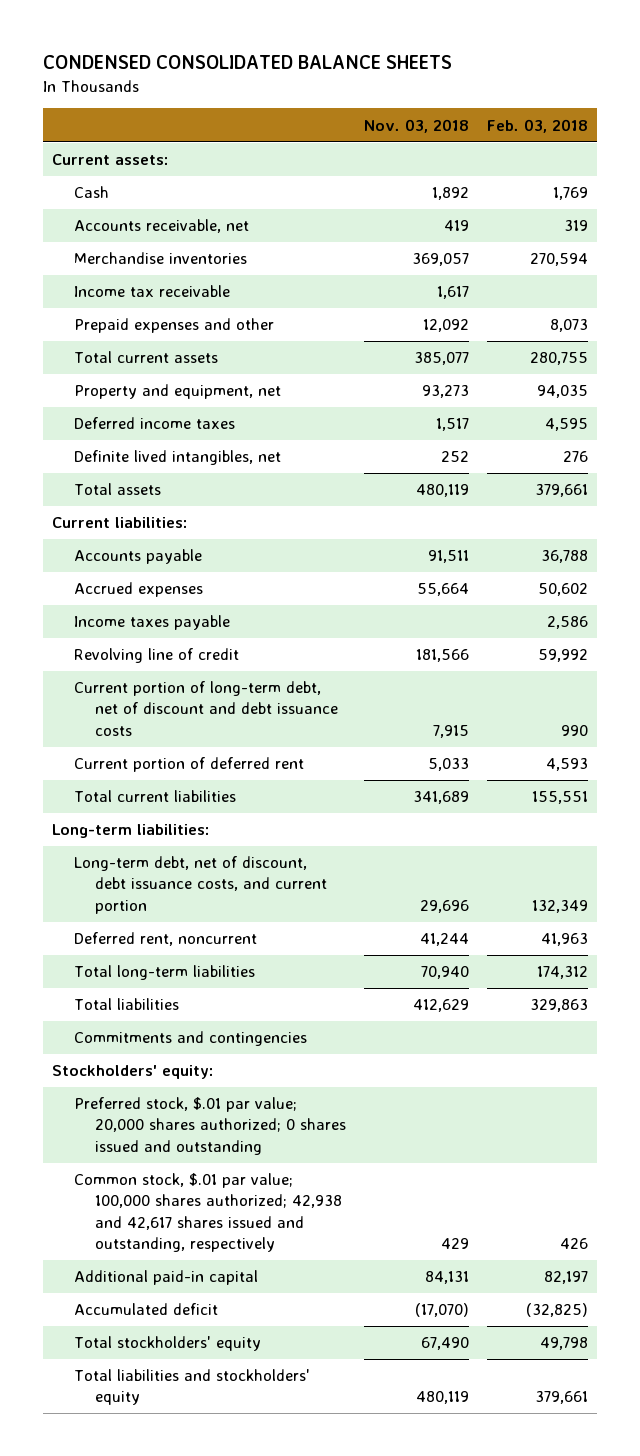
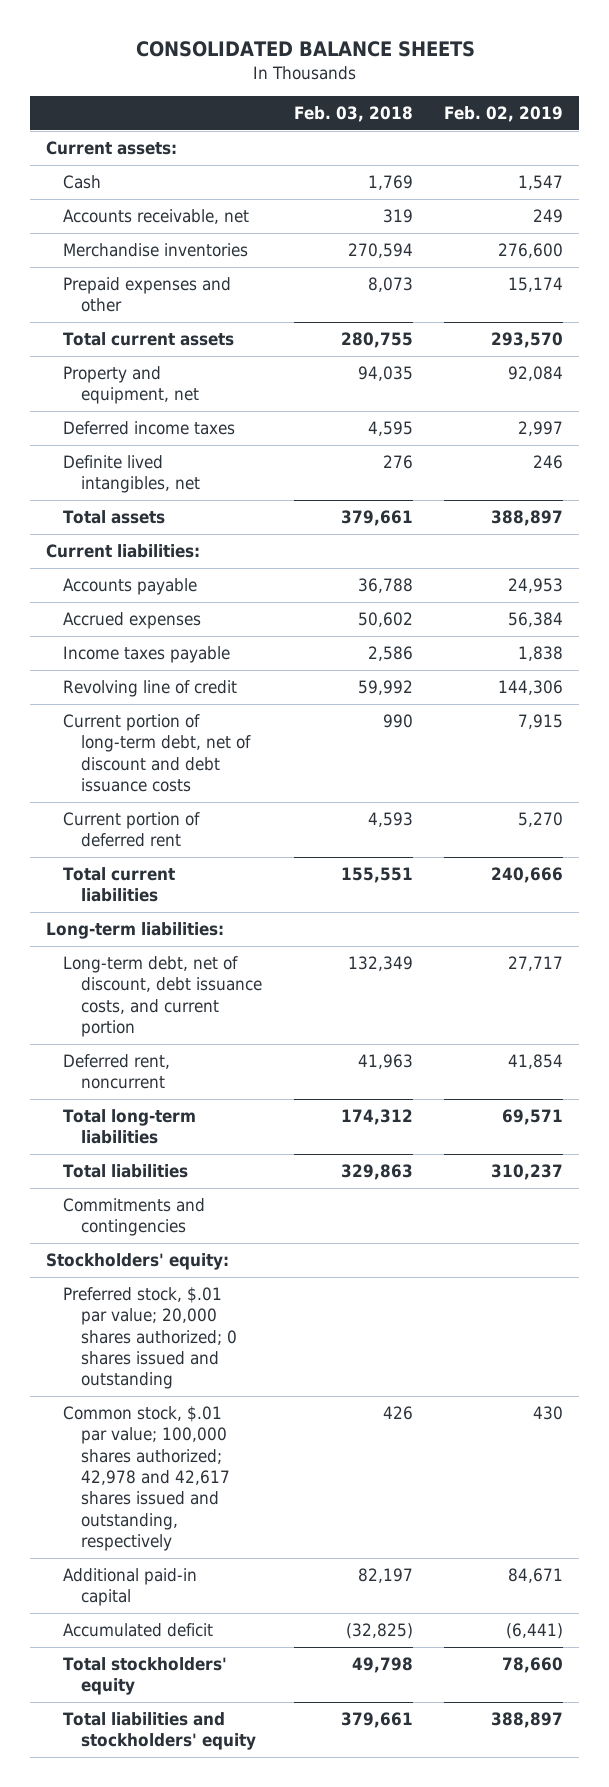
[43,55,453,70] CONDENSED CONSOLIDATED BALANCE SHEETS -> [135,41,475,58] CONSOLIDATED BALANCE SHEETS
[363,118,469,133] Nov. 03, 2018 -> none
none -> [444,105,564,122] Feb. 02, 2019
[73,285,230,298] Income tax receivable -> none
[73,1173,342,1252] Common stock, $.01 par value; 100,000 shares authorized; 42,938 and 42,617 shares issued and outstanding, respectively -> [63,1406,230,1552] Common stock, $.01 par value; 100,000 shares authorized; 42,978 and 42,617 shares issued and outstanding, respectively

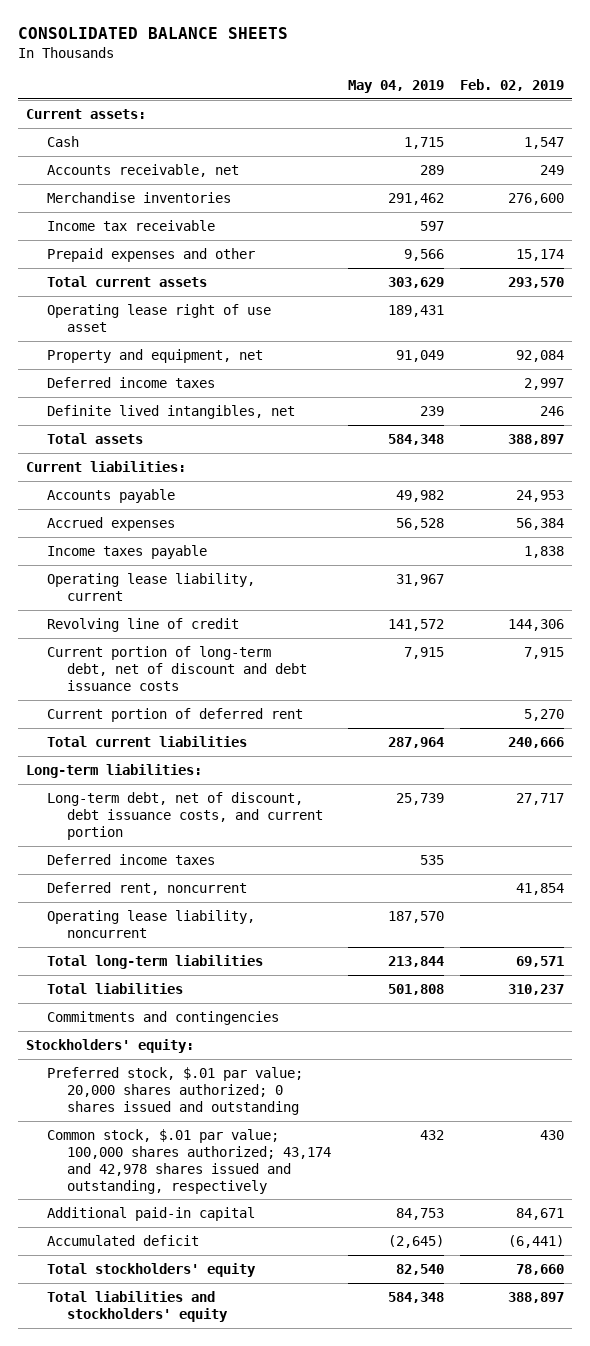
[293,105,413,122] Feb. 03, 2018 -> none
none -> [347,80,444,94] May 04, 2019
none -> [46,219,215,231] Income tax receivable
none -> [46,303,271,332] Operating lease right of use asset
none -> [46,572,255,601] Operating lease liability, current
none -> [46,853,215,865] Deferred income taxes
none -> [46,909,255,938] Operating lease liability, noncurrent
[63,1406,230,1552] Common stock, $.01 par value; 100,000 shares authorized; 42,978 and 42,617 shares issued and outstanding, respectively -> [46,1128,332,1194] Common stock, $.01 par value; 100,000 shares authorized; 43,174 and 42,978 shares issued and outstanding, respectively

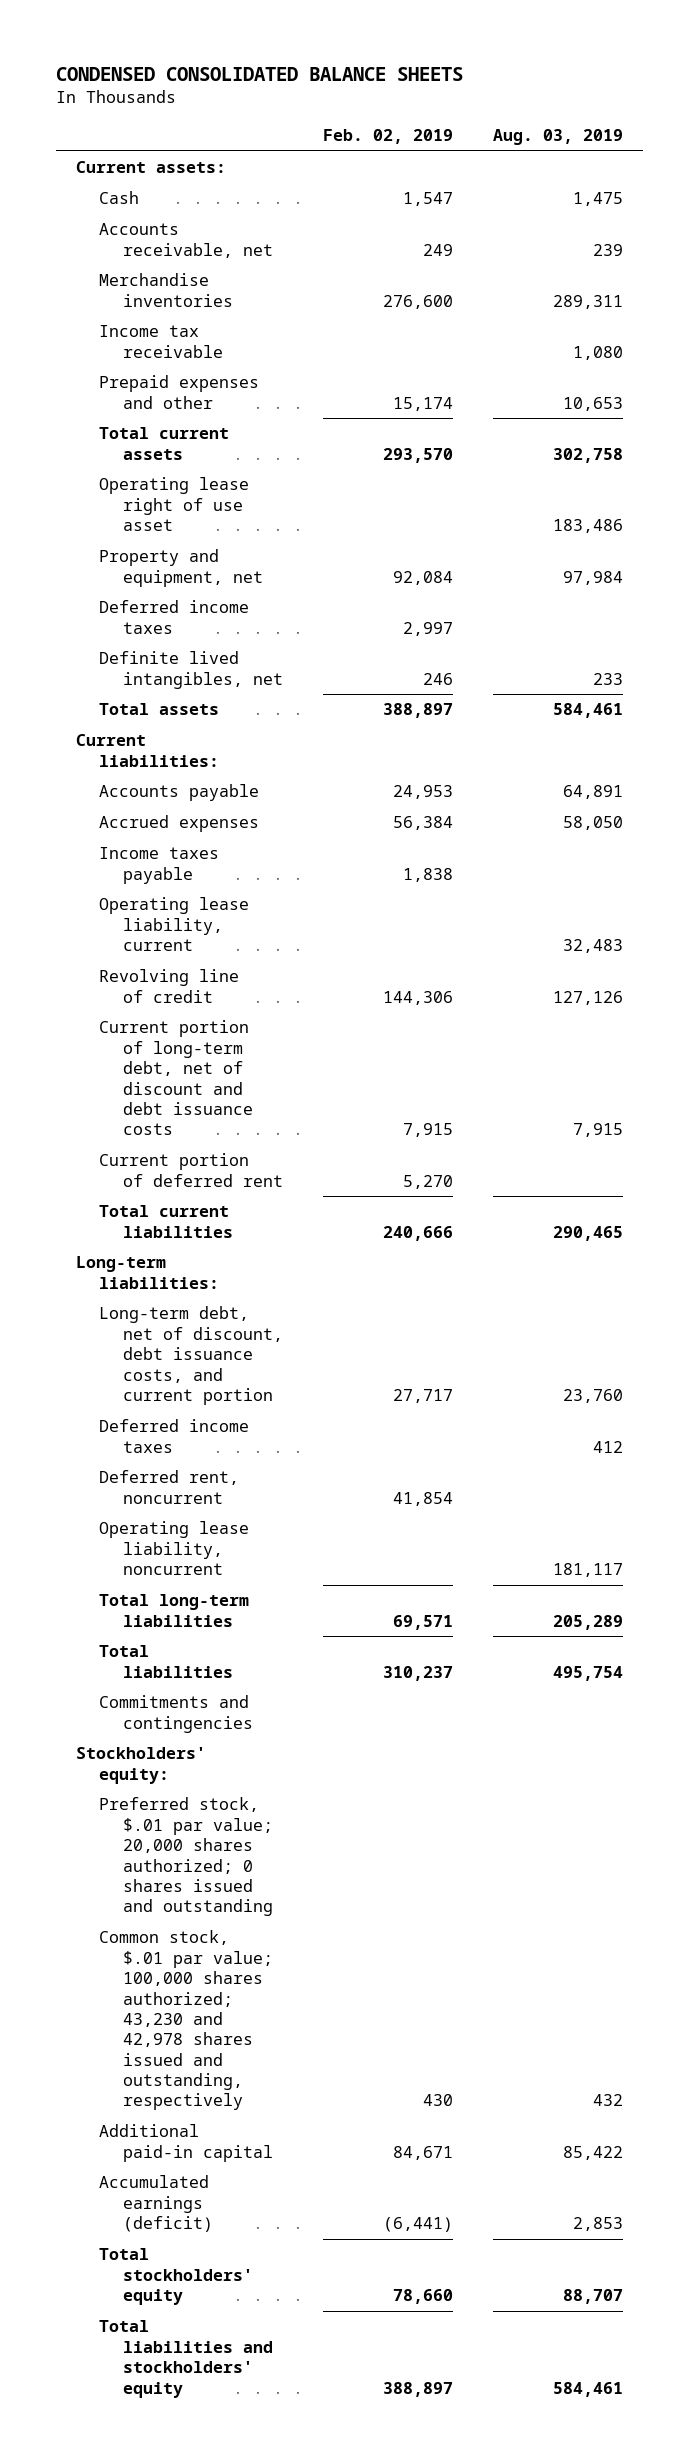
[18,27,289,40] CONSOLIDATED BALANCE SHEETS -> [55,67,463,82] CONDENSED CONSOLIDATED BALANCE SHEETS
[347,80,444,94] May 04, 2019 -> none
none -> [492,129,623,146] Aug. 03, 2019
[46,1128,332,1194] Common stock, $.01 par value; 100,000 shares authorized; 43,174 and 42,978 shares issued and outstanding, respectively -> [99,1930,273,2111] Common stock, $.01 par value; 100,000 shares authorized; 43,230 and 42,978 shares issued and outstanding, respectively
[46,1234,199,1246] Accumulated deficit -> [99,2175,213,2233] Accumulated earnings (deficit)

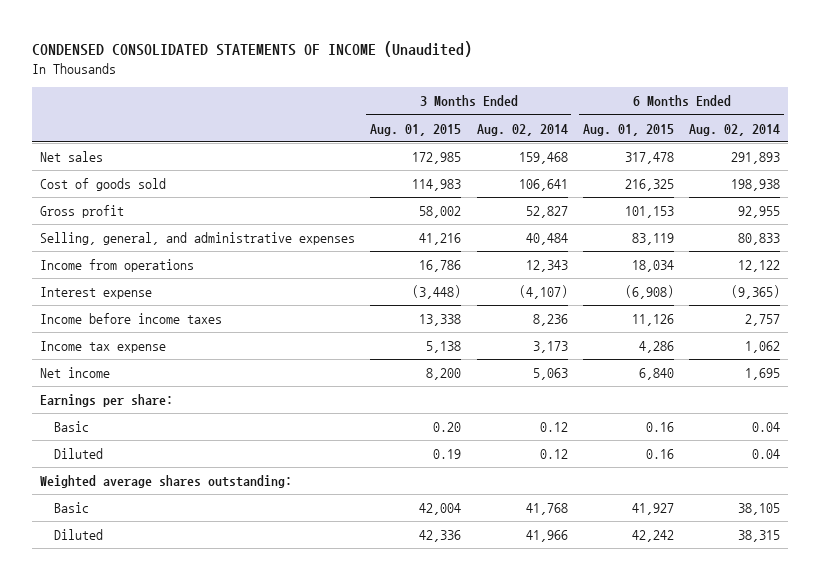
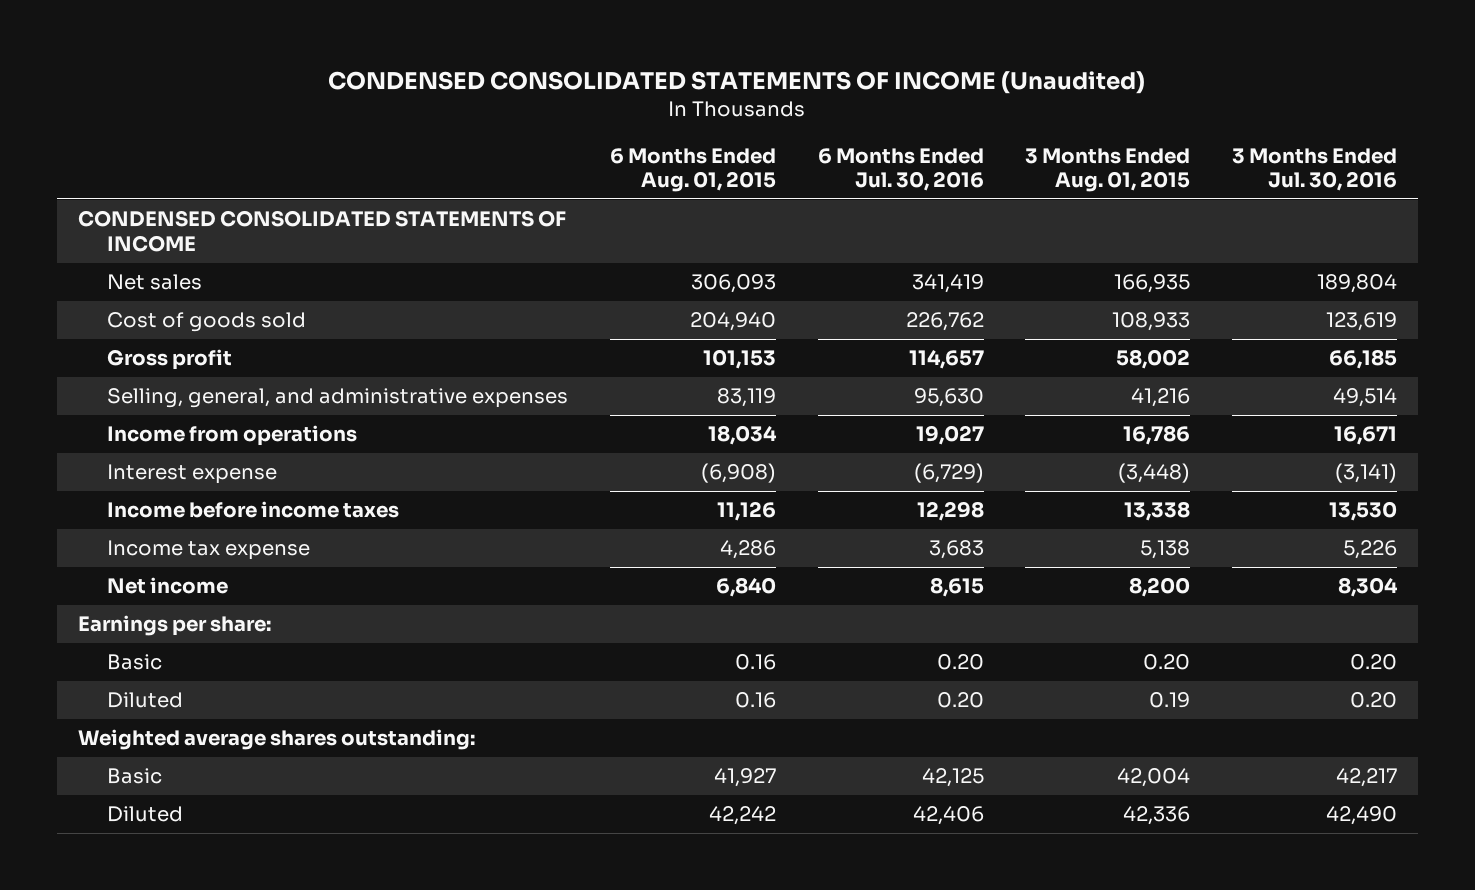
[476,123,568,136] Aug. 02, 2014 -> none
[689,123,781,136] Aug. 02, 2014 -> none
none -> [817,147,984,192] 6 Months Ended Jul. 30, 2016
none -> [1231,147,1397,192] 3 Months Ended Jul. 30, 2016
none -> [78,210,567,253] CONDENSED CONSOLIDATED STATEMENTS OF INCOME
[412,152,462,165] 172,985 -> [1114,274,1191,294] 166,935
[624,152,674,165] 317,478 -> [691,274,777,294] 306,093
[412,179,462,192] 114,983 -> [1112,312,1191,332] 108,933
[624,179,674,192] 216,325 -> [690,312,777,332] 204,940

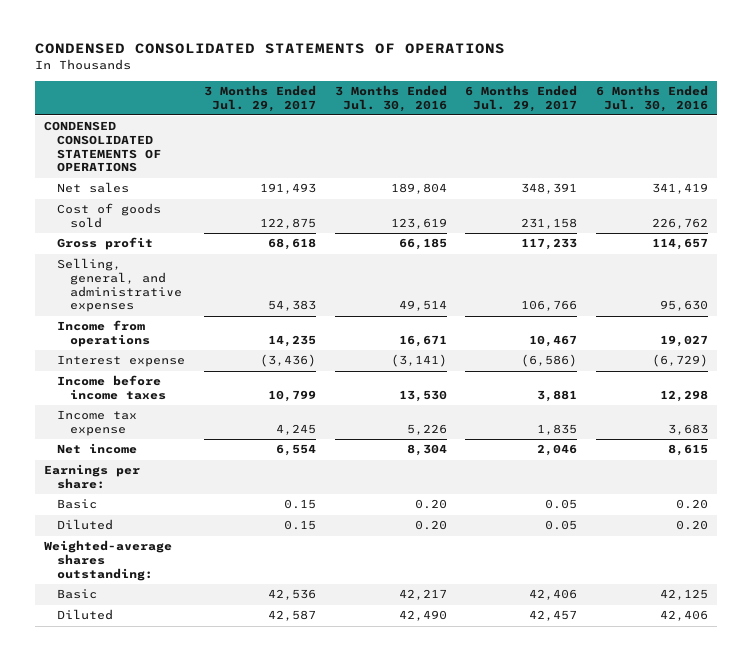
[328,70,1146,94] CONDENSED CONSOLIDATED STATEMENTS OF INCOME (Unaudited) -> [34,43,505,55] CONDENSED CONSOLIDATED STATEMENTS OF OPERATIONS
[610,147,777,193] 6 Months Ended Aug. 01, 2015 -> none
[1025,147,1191,193] 3 Months Ended Aug. 01, 2015 -> none
none -> [203,84,316,112] 3 Months Ended Jul. 29, 2017
none -> [465,84,578,112] 6 Months Ended Jul. 29, 2017
[78,210,567,253] CONDENSED CONSOLIDATED STATEMENTS OF INCOME -> [44,121,162,173] CONDENSED CONSOLIDATED STATEMENTS OF OPERATIONS
[78,729,476,751] Weighted average shares outstanding: -> [44,540,173,581] Weighted-average shares outstanding:

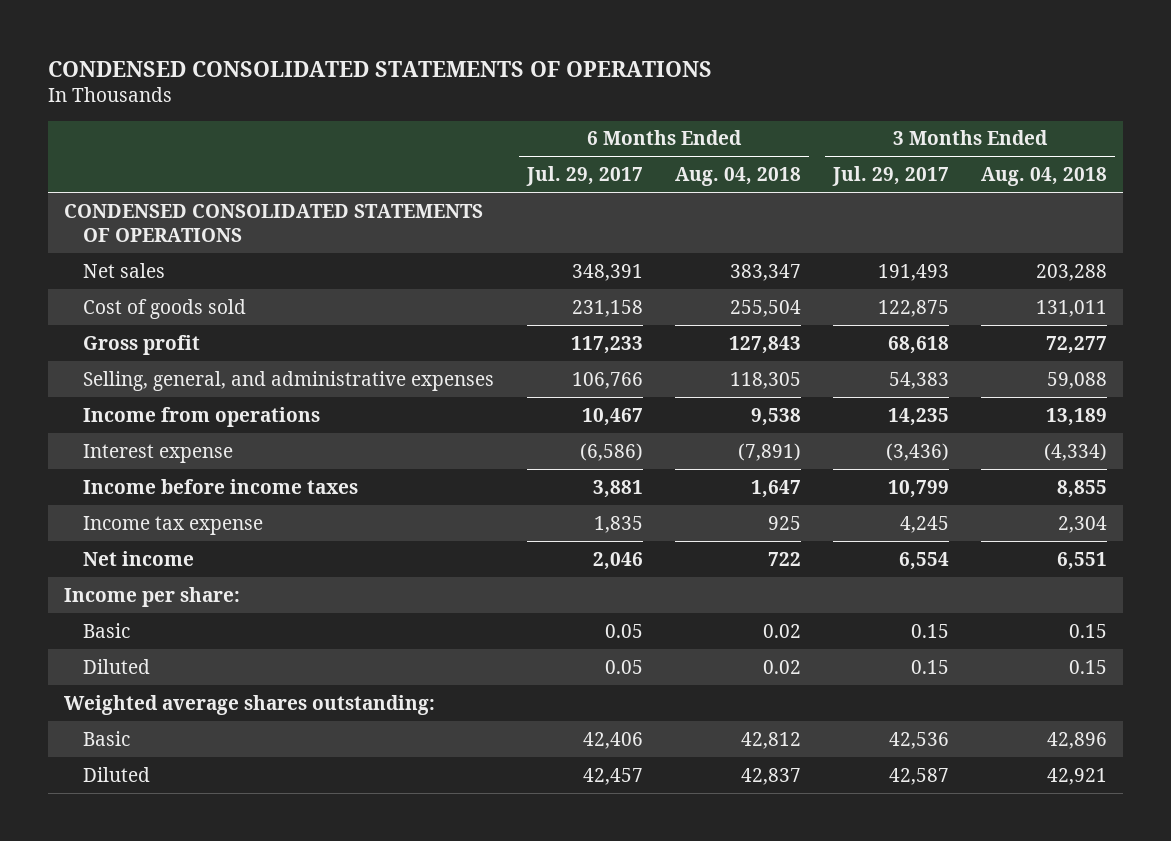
[334,84,447,112] 3 Months Ended Jul. 30, 2016 -> none
[595,84,708,112] 6 Months Ended Jul. 30, 2016 -> none
none -> [674,166,801,186] Aug. 04, 2018
none -> [981,166,1108,186] Aug. 04, 2018
[44,464,141,490] Earnings per share: -> [63,586,240,607] Income per share:
[44,540,173,581] Weighted-average shares outstanding: -> [63,694,435,715] Weighted average shares outstanding:

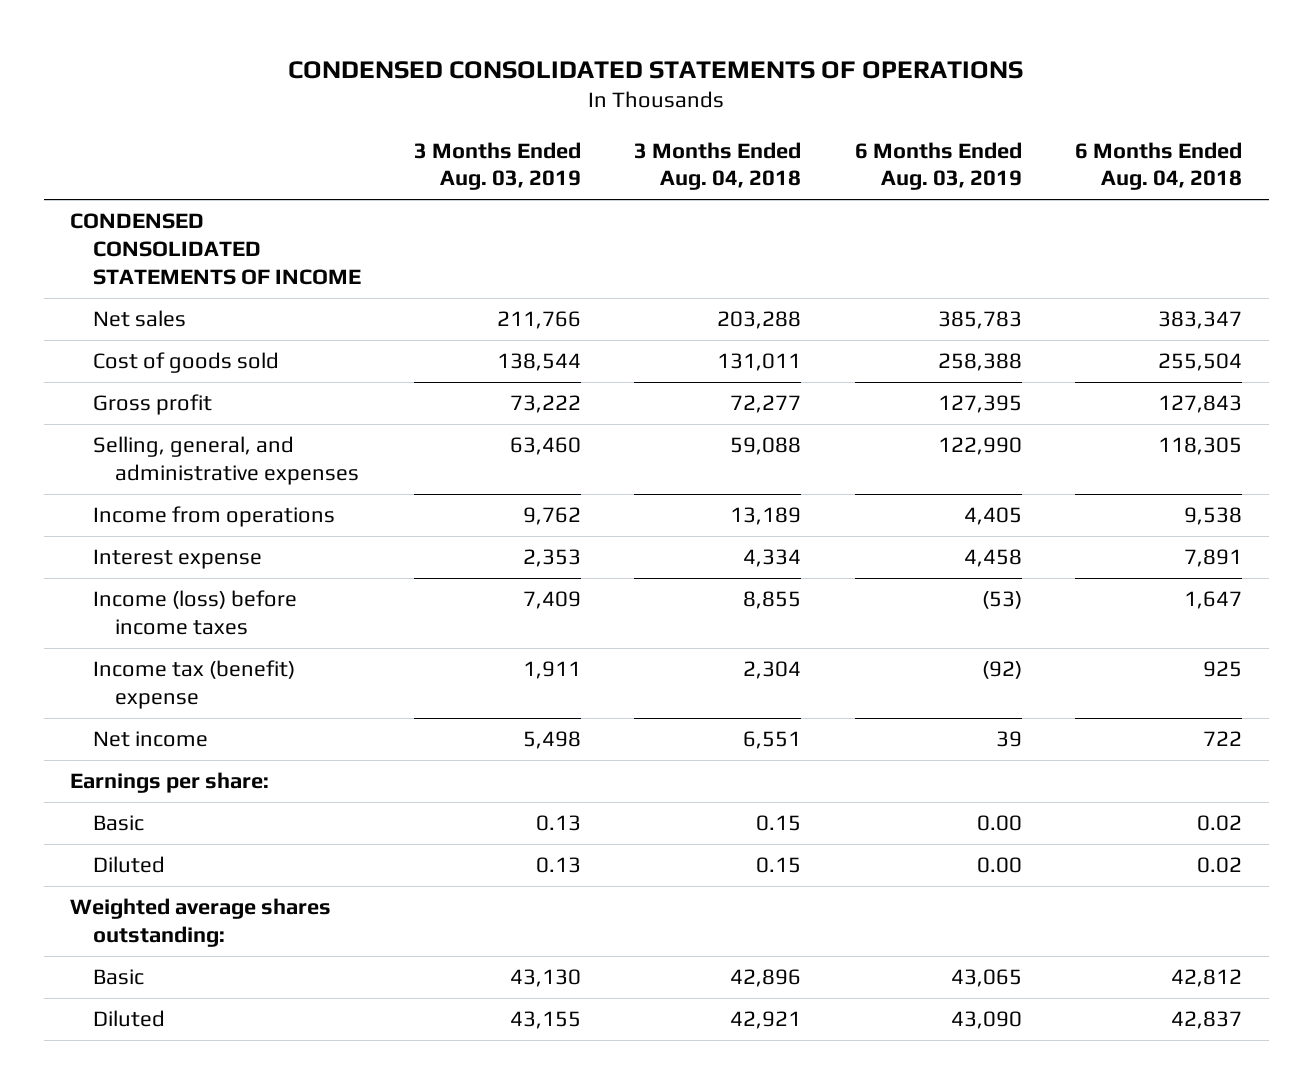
[525,165,643,186] Jul. 29, 2017 -> none
[831,165,949,186] Jul. 29, 2017 -> none
none -> [414,141,582,191] 3 Months Ended Aug. 03, 2019
none -> [854,141,1022,191] 6 Months Ended Aug. 03, 2019
[63,203,483,242] CONDENSED CONSOLIDATED STATEMENTS OF OPERATIONS -> [70,213,361,285] CONDENSED CONSOLIDATED STATEMENTS OF INCOME
[737,442,801,461] (7,891) -> [1184,549,1243,568] 7,891
[1044,442,1108,461] (4,334) -> [743,549,802,568] 4,334
[83,478,359,494] Income before income taxes -> [92,590,297,635] Income (loss) before income taxes
[83,515,264,535] Income tax expense -> [92,660,295,709] Income tax (benefit) expense
[63,586,240,607] Income per share: -> [70,772,270,794] Earnings per share:

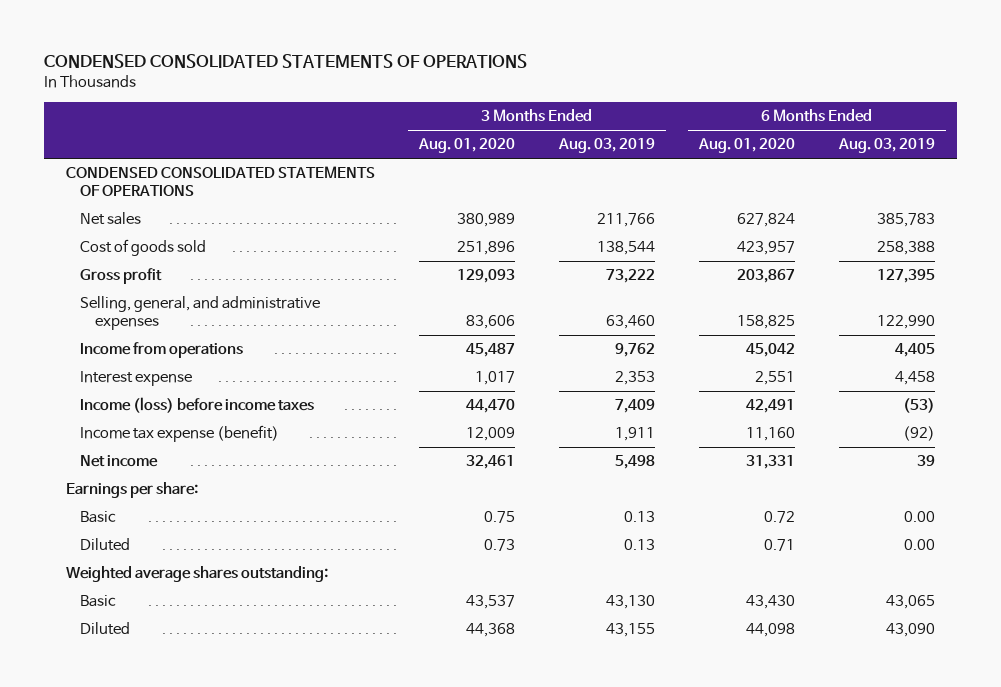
[634,141,802,191] 3 Months Ended Aug. 04, 2018 -> none
[1075,141,1243,191] 6 Months Ended Aug. 04, 2018 -> none
none -> [418,138,516,154] Aug. 01, 2020
none -> [697,138,795,154] Aug. 01, 2020
[70,213,361,285] CONDENSED CONSOLIDATED STATEMENTS OF INCOME -> [66,166,376,197] CONDENSED CONSOLIDATED STATEMENTS OF OPERATIONS
[92,660,295,709] Income tax (benefit) expense -> [80,425,280,443] Income tax expense (benefit)

